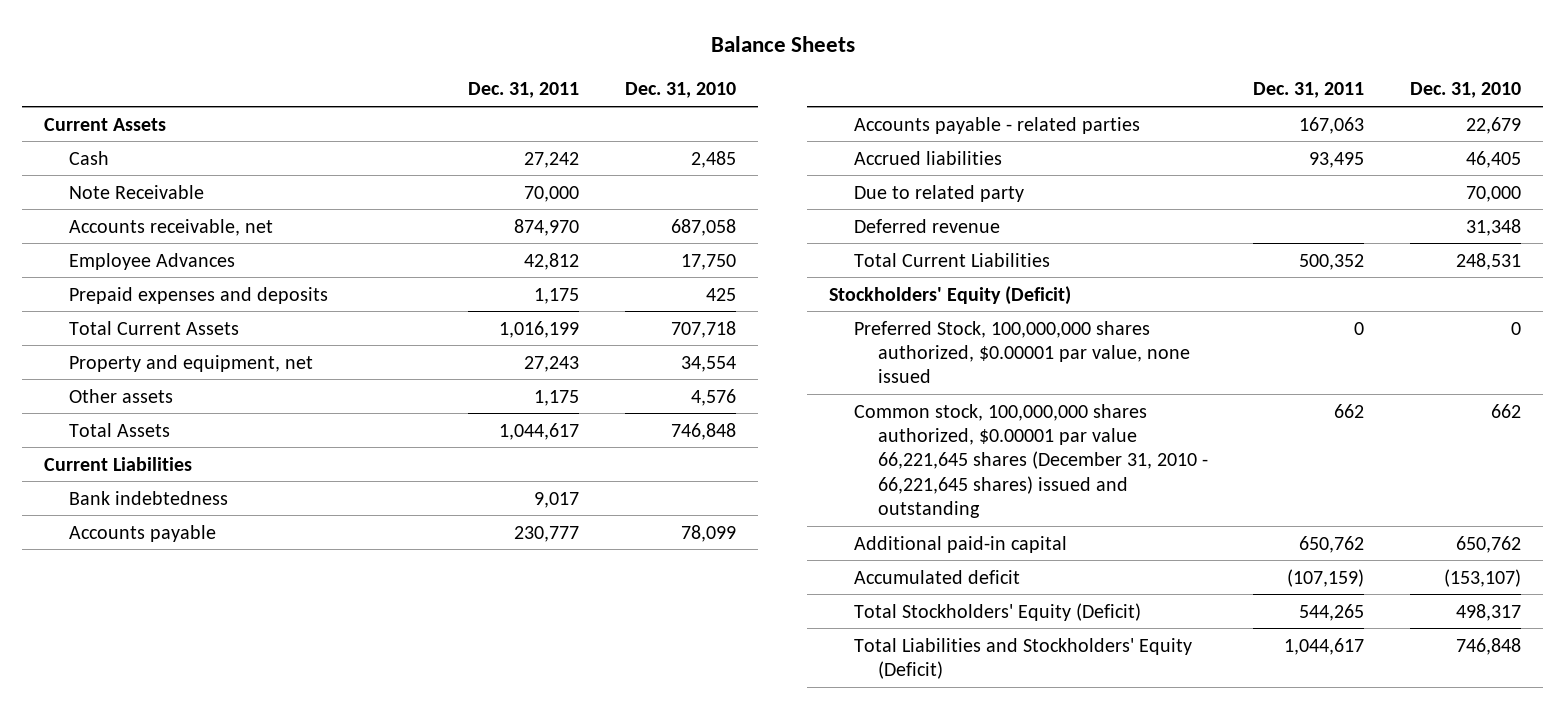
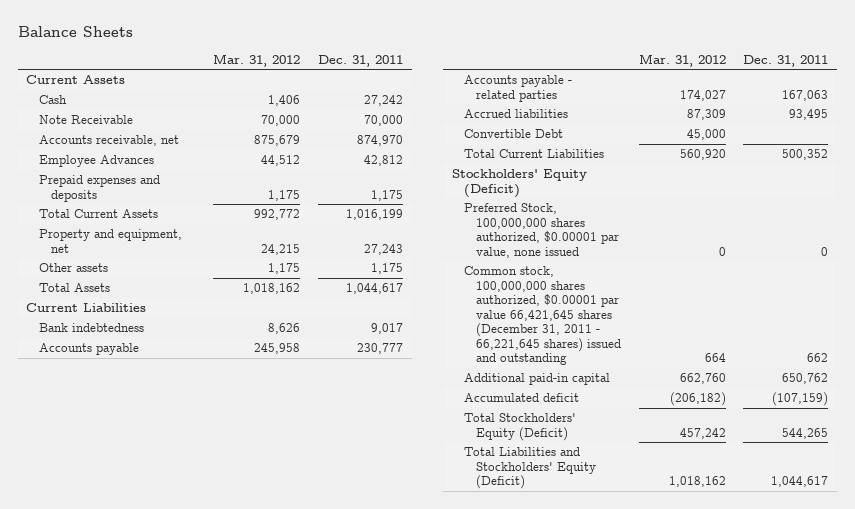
[624,82,736,99] Dec. 31, 2010 -> none
none -> [213,53,301,67] Mar. 31, 2012
[853,184,1024,202] Due to related party -> none
[853,218,1000,233] Deferred revenue -> [463,129,563,139] Convertible Debt
[853,403,1209,519] Common stock, 100,000,000 shares authorized, $0.00001 par value 66,221,645 shares (December 31, 2010 - 66,221,645 shares) issued and outstanding -> [463,266,621,366] Common stock, 100,000,000 shares authorized, $0.00001 par value 66,421,645 shares (December 31, 2011 - 66,221,645 shares) issued and outstanding

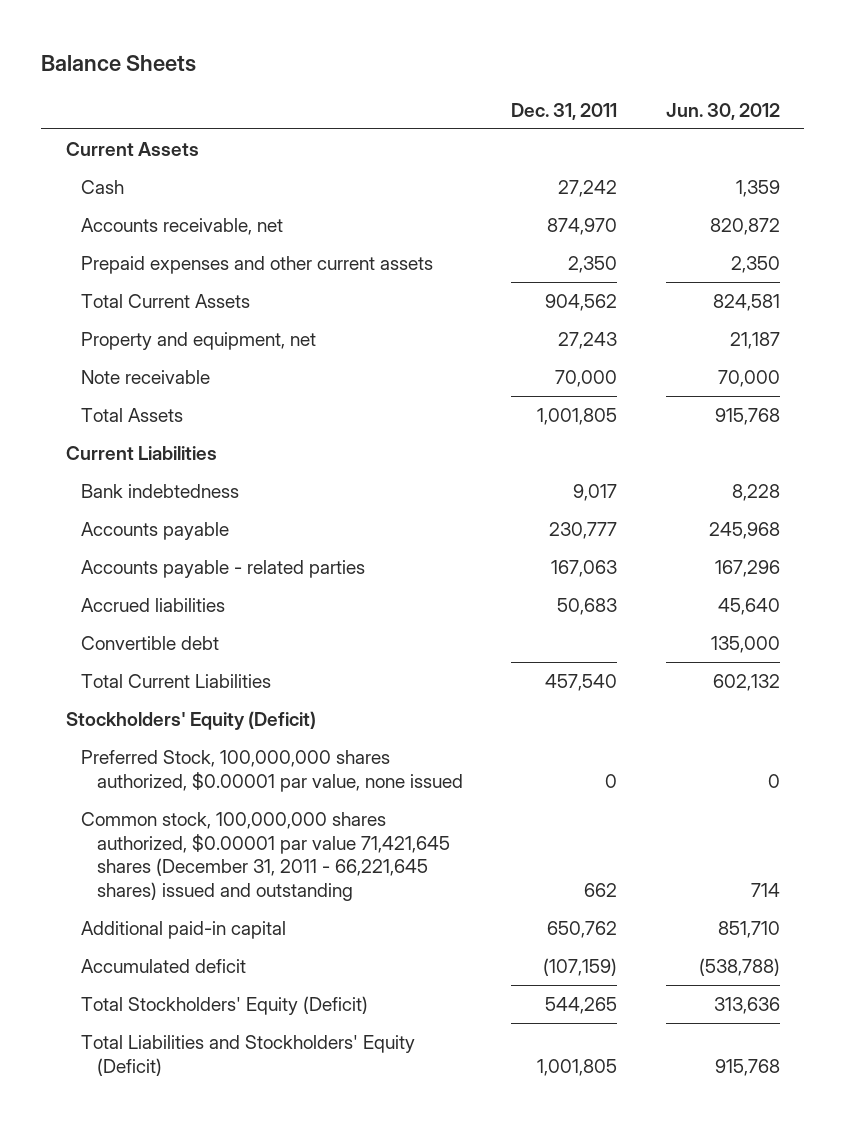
[213,53,301,67] Mar. 31, 2012 -> none
none -> [665,102,780,120] Jun. 30, 2012
[38,115,133,125] Note Receivable -> none
[38,155,154,168] Employee Advances -> none
[38,175,160,202] Prepaid expenses and deposits -> [81,256,434,275] Prepaid expenses and other current assets
[370,189,403,201] 1,175 -> [568,256,618,274] 2,350
[345,209,403,221] 1,016,199 -> [545,294,618,312] 904,562
[38,263,108,273] Other assets -> none
none -> [81,370,211,385] Note receivable
[345,283,403,295] 1,044,617 -> [537,408,618,426] 1,001,805
[789,109,829,121] 93,495 -> [557,598,618,616] 50,683
[463,129,563,139] Convertible Debt -> [81,636,220,651] Convertible debt
[782,149,829,161] 500,352 -> [545,674,618,692] 457,540
[463,266,621,366] Common stock, 100,000,000 shares authorized, $0.00001 par value 66,421,645 shares (December 31, 2011 - 66,221,645 shares) issued and outstanding -> [81,812,450,902] Common stock, 100,000,000 shares authorized, $0.00001 par value 71,421,645 shares (December 31, 2011 - 66,221,645 shares) issued and outstanding
[771,476,829,488] 1,044,617 -> [537,1058,618,1076] 1,001,805

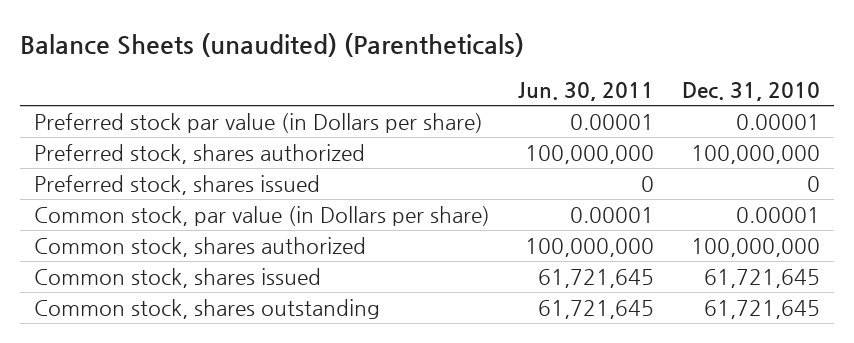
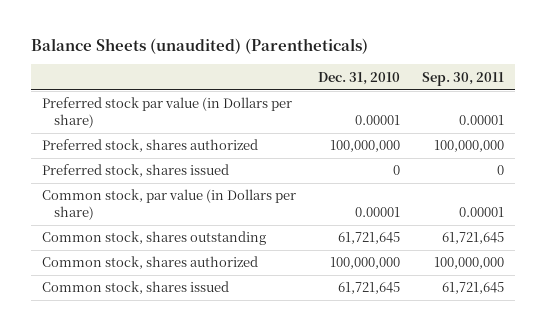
[518,82,655,102] Jun. 30, 2011 -> none
none -> [422,71,505,86] Sep. 30, 2011
[34,298,381,319] Common stock, shares outstanding -> [42,231,267,246] Common stock, shares outstanding

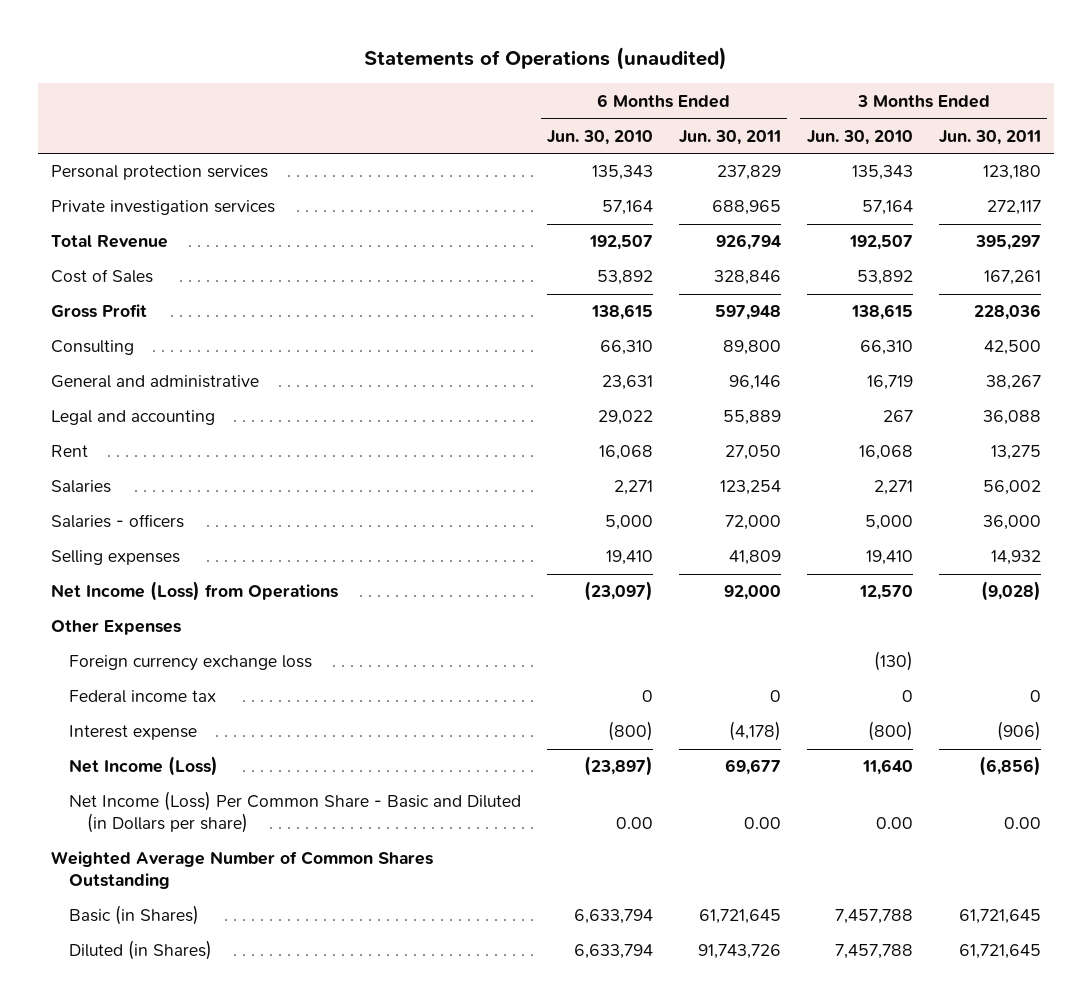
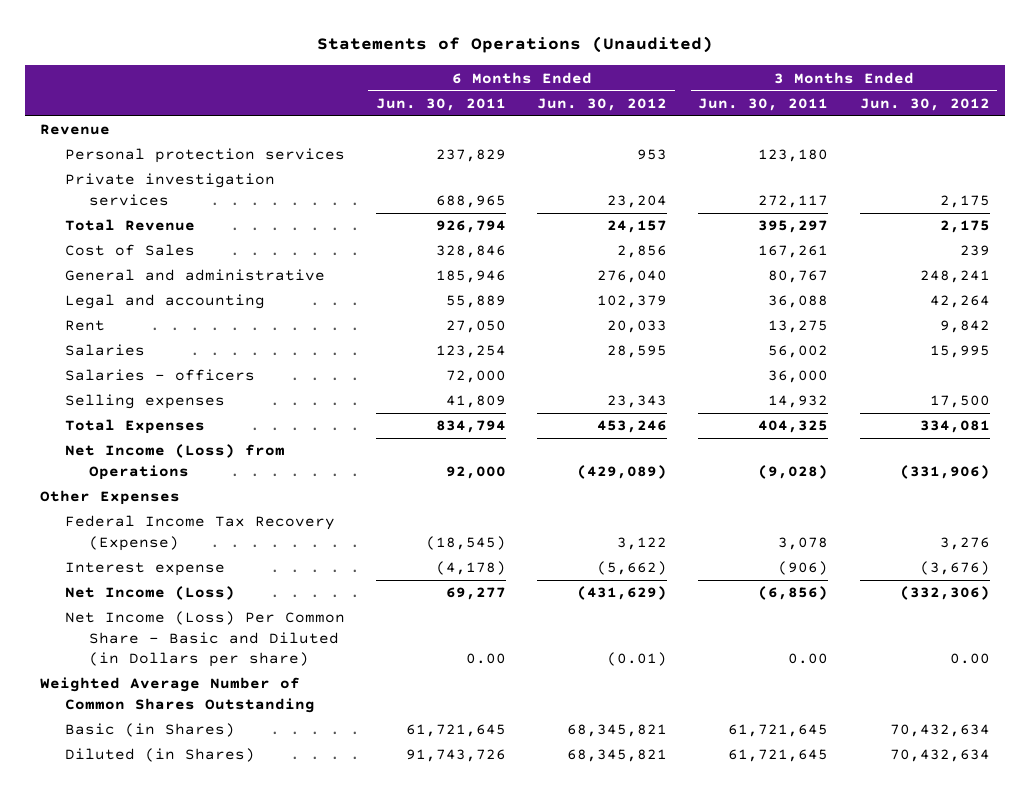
[363,47,727,71] Statements of Operations (unaudited) -> [316,36,713,54] Statements of Operations (Unaudited)
[547,129,654,145] Jun. 30, 2010 -> none
[806,129,913,145] Jun. 30, 2010 -> none
none -> [537,97,668,111] Jun. 30, 2012
none -> [859,97,990,111] Jun. 30, 2012
none -> [40,124,111,136] Revenue
[50,304,147,319] Gross Profit -> none
[50,340,134,356] Consulting -> none
[728,375,781,391] 96,146 -> [436,270,507,284] 185,946
[985,375,1041,391] 38,267 -> [768,270,829,284] 80,767
none -> [64,419,205,435] Total Expenses
[69,655,313,672] Foreign currency exchange loss -> none
[69,690,217,704] Federal income tax -> [64,515,335,551] Federal Income Tax Recovery (Expense)
[769,690,781,703] 0 -> [426,535,507,550] (18,545)
[1029,690,1041,703] 0 -> [778,536,829,550] 3,078
[724,759,781,776] 69,677 -> [446,587,507,601] 69,277

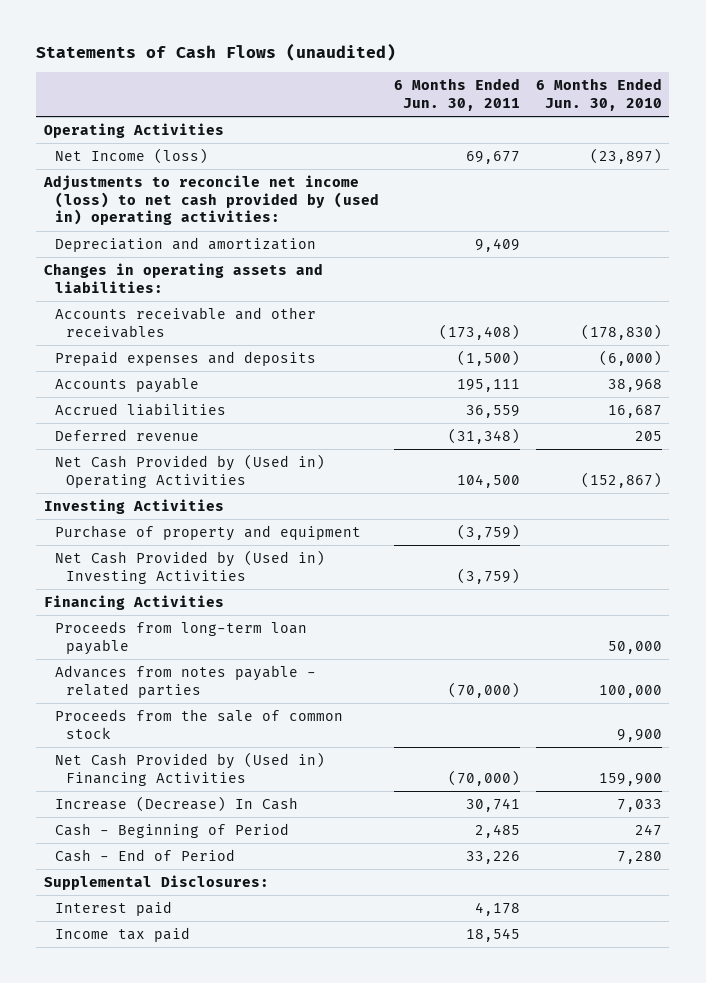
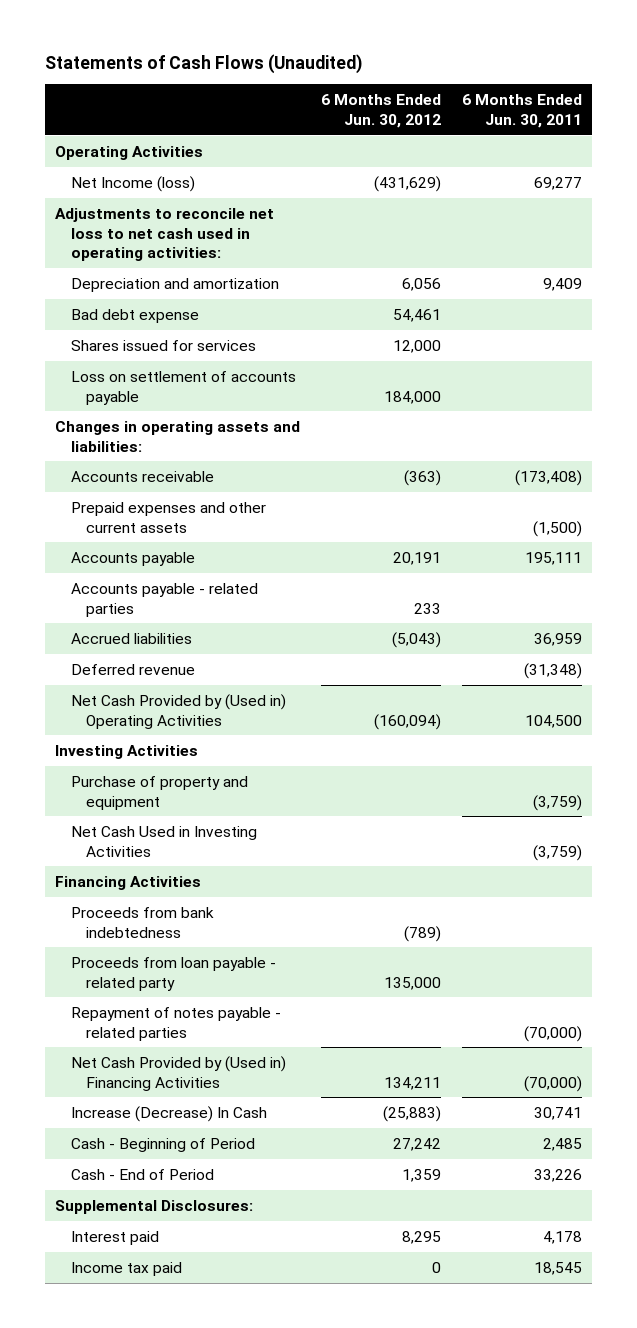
[36,43,397,62] Statements of Cash Flows (unaudited) -> [45,53,363,74] Statements of Cash Flows (Unaudited)
[535,78,662,112] 6 Months Ended Jun. 30, 2010 -> none
none -> [321,93,442,128] 6 Months Ended Jun. 30, 2012
[466,151,521,165] 69,677 -> [533,176,582,190] 69,277
[43,175,380,226] Adjustments to reconcile net income (loss) to net cash provided by (used in) operating activities: -> [55,207,275,262] Adjustments to reconcile net loss to net cash used in operating activities:
none -> [70,308,199,323] Bad debt expense
none -> [70,339,256,351] Shares issued for services
none -> [70,370,296,405] Loss on settlement of accounts payable
[55,307,317,338] Accounts receivable and other receivables -> [70,470,214,482] Accounts receivable
[55,351,317,367] Prepaid expenses and deposits -> [70,501,266,533] Prepaid expenses and other current assets
none -> [70,582,258,617] Accounts payable - related parties
[466,405,521,419] 36,559 -> [533,632,582,646] 36,959
[55,550,326,584] Net Cash Provided by (Used in) Investing Activities -> [70,825,257,857] Net Cash Used in Investing Activities
[55,709,344,739] Proceeds from the sale of common stock -> none
none -> [70,906,214,938] Proceeds from bank indebtedness
[55,621,308,655] Proceeds from long-term loan payable -> [70,956,276,991] Proceeds from loan payable - related party
[55,665,317,698] Advances from notes payable - related parties -> [70,1006,281,1041] Repayment of notes payable - related parties

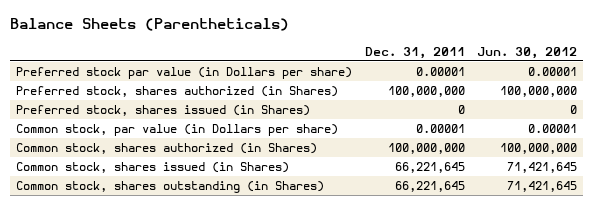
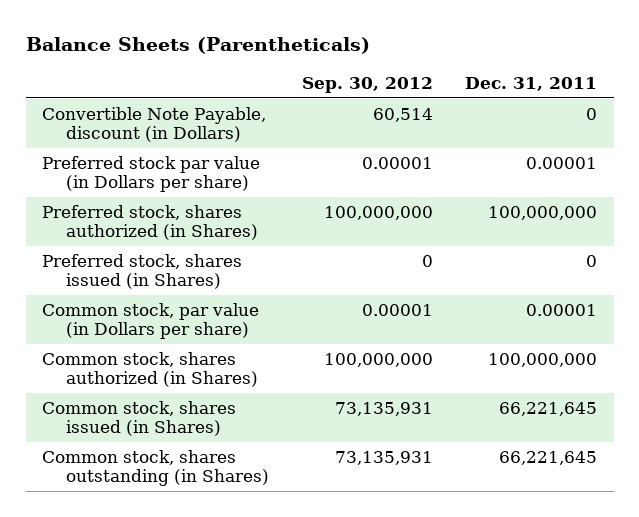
[477,46,578,59] Jun. 30, 2012 -> none
none -> [301,76,433,93] Sep. 30, 2012
none -> [41,106,266,143] Convertible Note Payable, discount (in Dollars)

